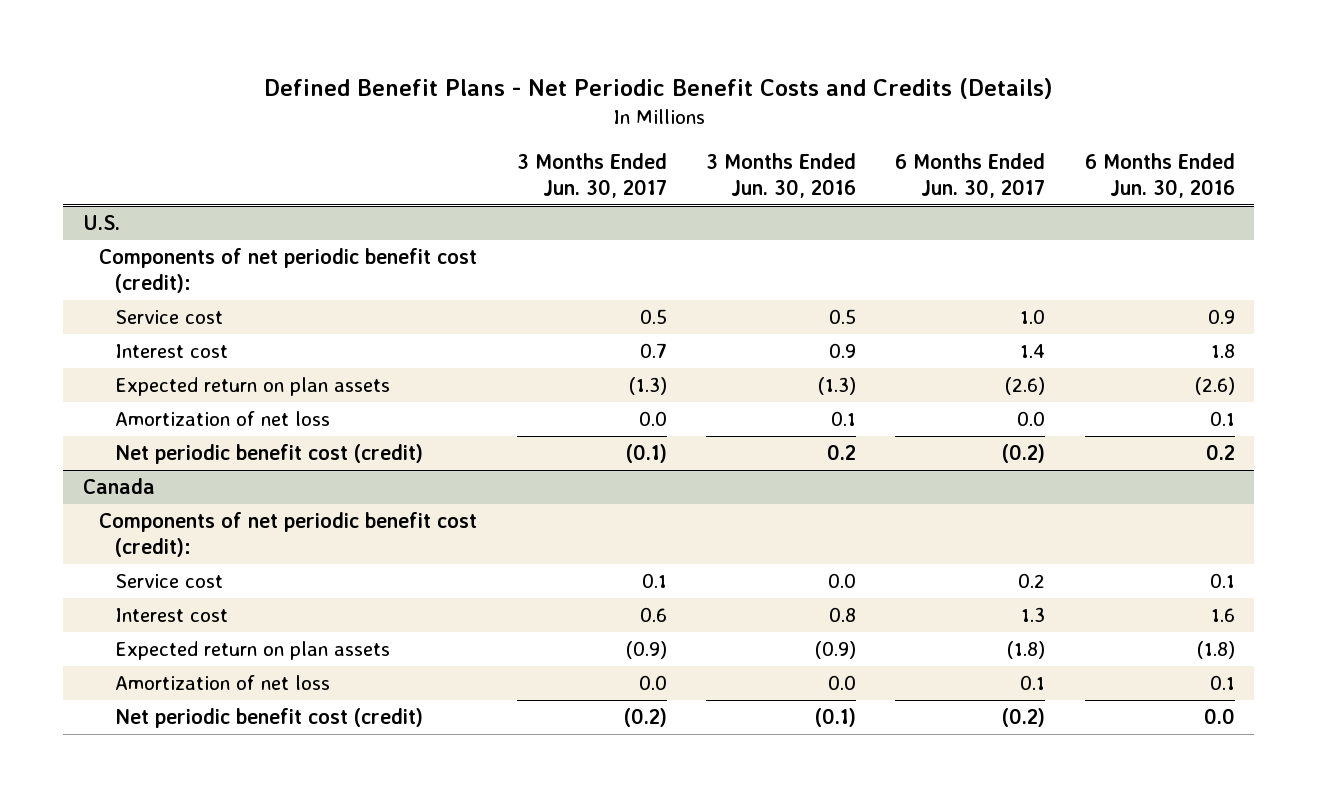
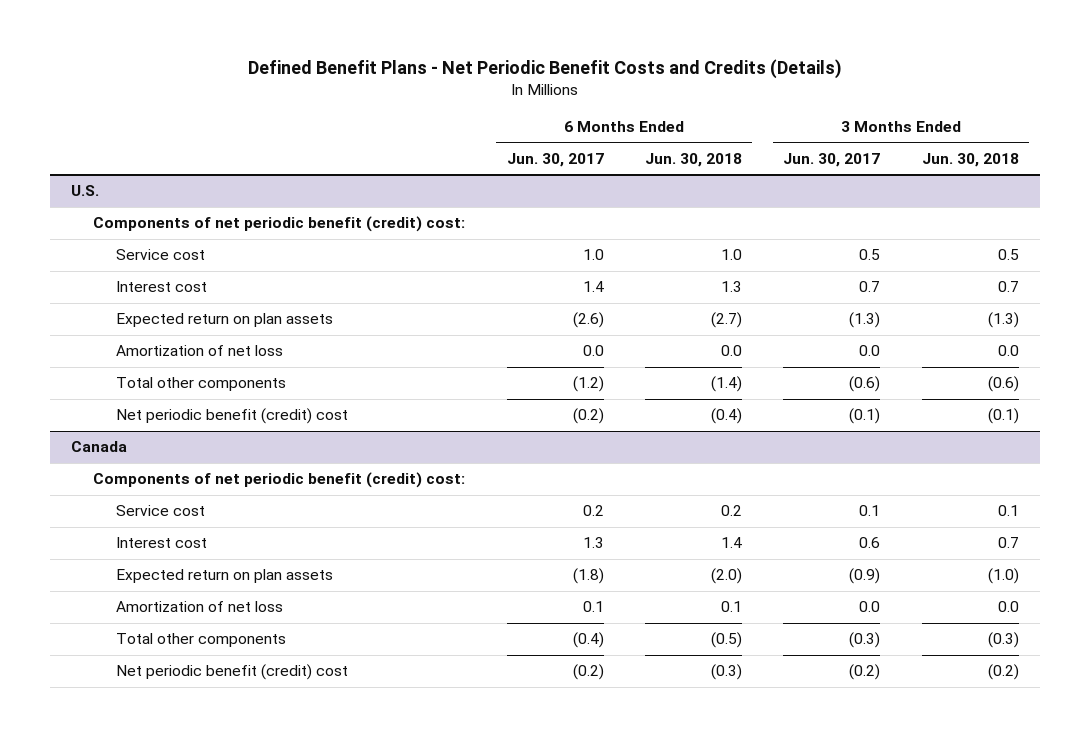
[705,152,856,198] 3 Months Ended Jun. 30, 2016 -> none
[1084,152,1235,198] 6 Months Ended Jun. 30, 2016 -> none
none -> [645,152,743,167] Jun. 30, 2018
none -> [921,152,1019,167] Jun. 30, 2018
[99,248,478,293] Components of net periodic benefit cost (credit): -> [93,216,466,233] Components of net periodic benefit (credit) cost:
none -> [115,377,286,392] Total other components
[115,444,424,465] Net periodic benefit cost (credit) -> [115,408,348,425] Net periodic benefit (credit) cost
[99,512,478,557] Components of net periodic benefit cost (credit): -> [93,472,466,489] Components of net periodic benefit (credit) cost:
none -> [115,633,286,648] Total other components
[115,708,424,729] Net periodic benefit cost (credit) -> [115,664,348,681] Net periodic benefit (credit) cost

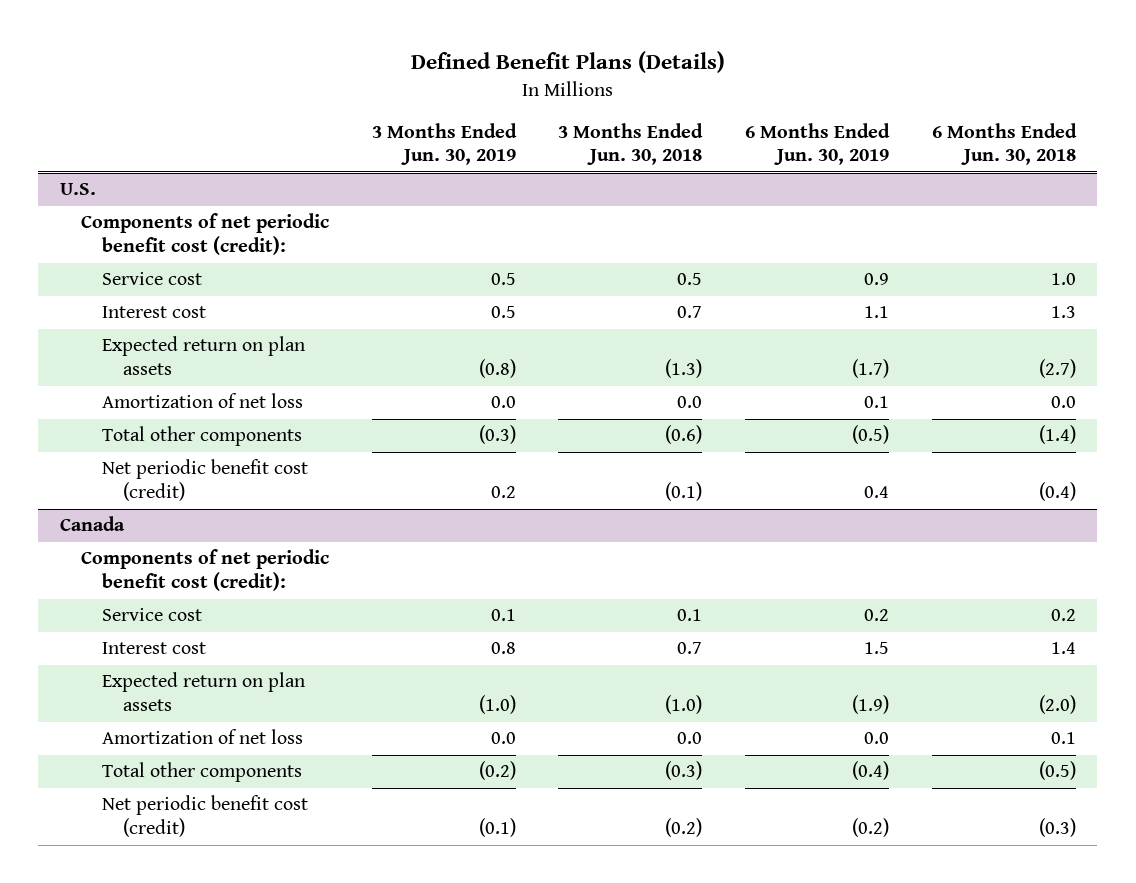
[247,59,842,80] Defined Benefit Plans - Net Periodic Benefit Costs and Credits (Details) -> [410,51,725,74] Defined Benefit Plans (Details)
[506,152,604,167] Jun. 30, 2017 -> none
[783,152,881,167] Jun. 30, 2017 -> none
none -> [371,122,517,166] 3 Months Ended Jun. 30, 2019
none -> [744,122,890,166] 6 Months Ended Jun. 30, 2019
[93,216,466,233] Components of net periodic benefit (credit) cost: -> [80,213,329,256] Components of net periodic benefit cost (credit):
[115,408,348,425] Net periodic benefit (credit) cost -> [101,459,308,502] Net periodic benefit cost (credit)
[93,472,466,489] Components of net periodic benefit (credit) cost: -> [80,549,329,592] Components of net periodic benefit cost (credit):
[115,664,348,681] Net periodic benefit (credit) cost -> [101,795,308,838] Net periodic benefit cost (credit)

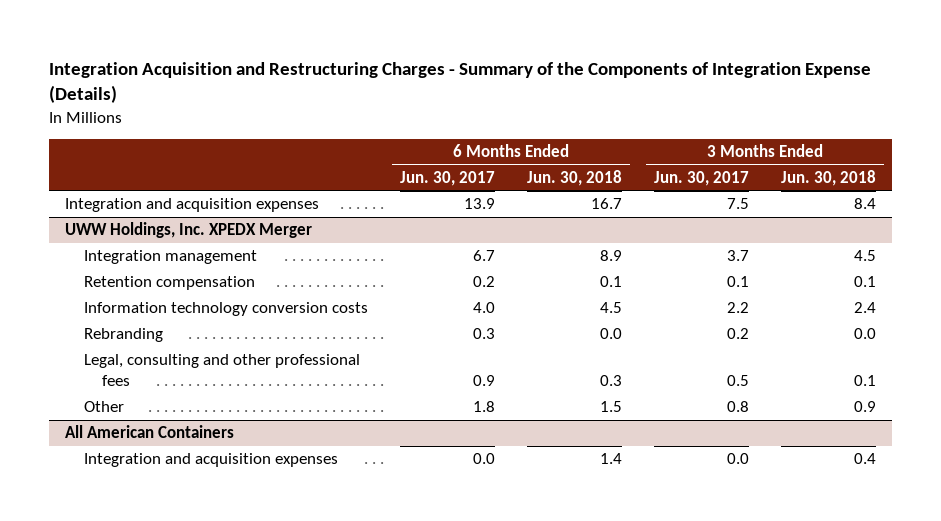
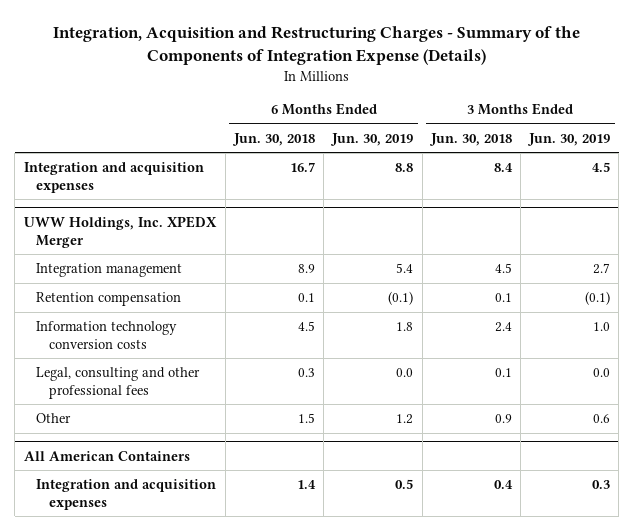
[49,61,872,104] Integration Acquisition and Restructuring Charges - Summary of the Components of Integration Expense (Details) -> [52,25,580,65] Integration, Acquisition and Restructuring Charges - Summary of the Components of Integration Expense (Details)
[399,170,495,186] Jun. 30, 2017 -> none
[653,170,749,186] Jun. 30, 2017 -> none
none -> [330,132,414,146] Jun. 30, 2019
none -> [527,132,611,146] Jun. 30, 2019
[83,328,163,343] Rebranding -> none

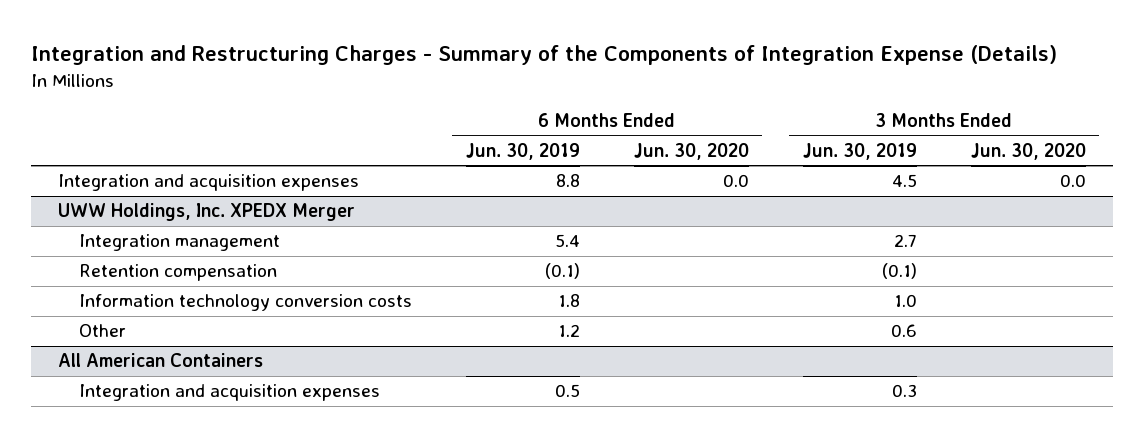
[52,25,580,65] Integration, Acquisition and Restructuring Charges - Summary of the Components of Integration Expense (Details) -> [31,44,1058,65] Integration and Restructuring Charges - Summary of the Components of Integration Expense (Details)
[231,132,315,146] Jun. 30, 2018 -> none
[428,132,512,146] Jun. 30, 2018 -> none
none -> [633,142,749,160] Jun. 30, 2020
none -> [970,142,1086,160] Jun. 30, 2020
[36,367,201,399] Legal, consulting and other professional fees -> none

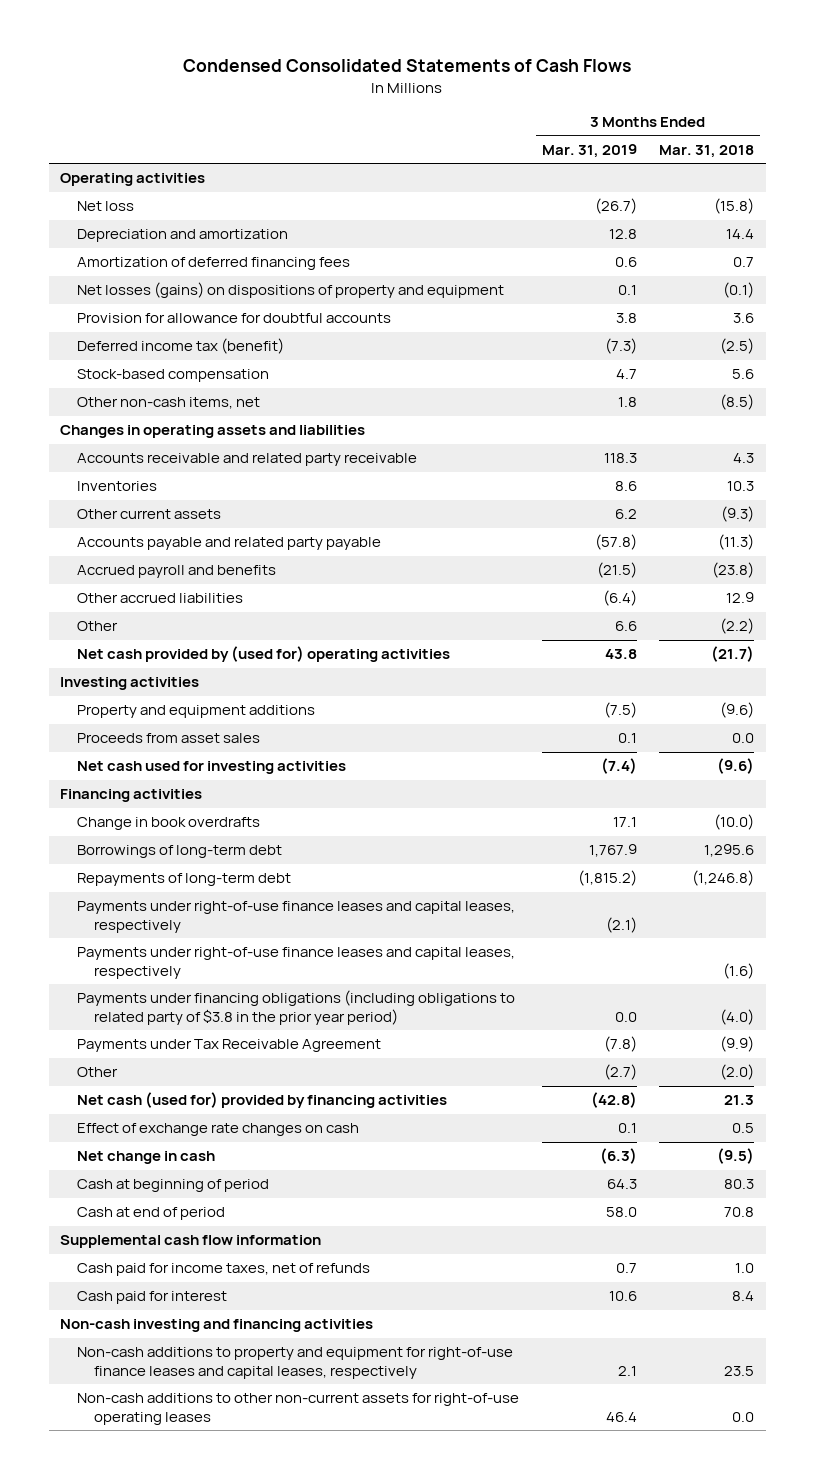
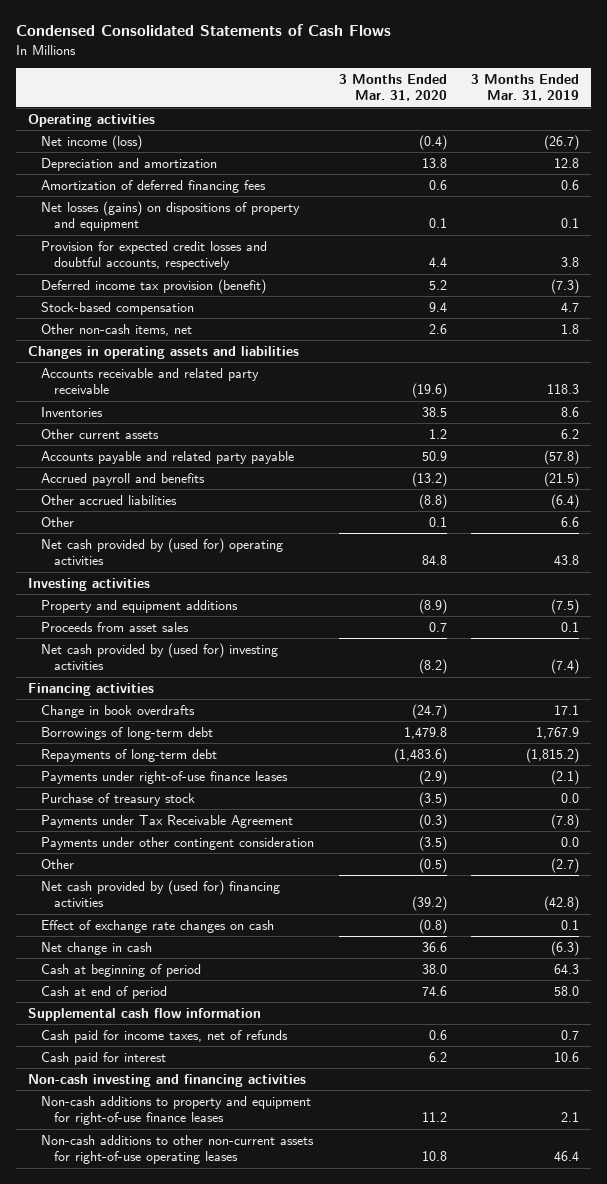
[659,145,755,159] Mar. 31, 2018 -> none
none -> [338,73,447,102] 3 Months Ended Mar. 31, 2020
[77,201,135,212] Net loss -> [41,134,143,150] Net income (loss)
[77,313,392,324] Provision for allowance for doubtful accounts -> none
none -> [41,240,268,271] Provision for expected credit losses and doubtful accounts, respectively
[77,338,285,355] Deferred income tax (benefit) -> [41,278,267,294] Deferred income tax provision (benefit)
[77,761,347,775] Net cash used for investing activities -> [41,642,279,671] Net cash provided by (used for) investing activities
[77,947,516,979] Payments under right-of-use finance leases and capital leases, respectively -> none
[77,990,516,1025] Payments under financing obligations (including obligations to related party of $3.8 in the prior year period) -> none
[77,901,516,933] Payments under right-of-use finance leases and capital leases, respectively -> [41,770,289,784] Payments under right-of-use finance leases
none -> [41,792,196,806] Purchase of treasury stock
none -> [41,836,315,850] Payments under other contingent consideration
[77,1092,448,1109] Net cash (used for) provided by financing activities -> [41,879,281,908] Net cash provided by (used for) financing activities
[77,1347,514,1379] Non-cash additions to property and equipment for right-of-use finance leases and capital leases, respectively -> [41,1095,312,1126] Non-cash additions to property and equipment for right-of-use finance leases

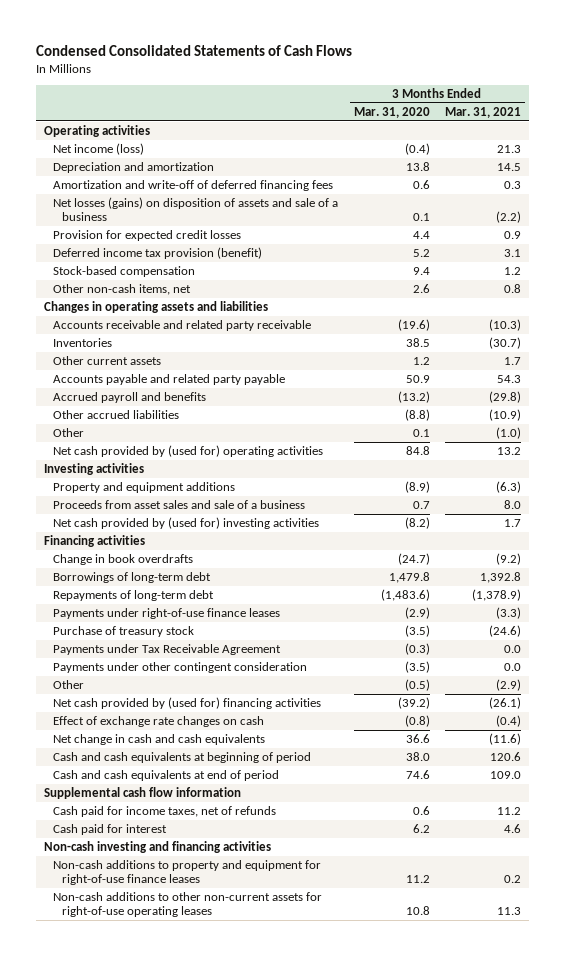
[470,73,579,102] 3 Months Ended Mar. 31, 2019 -> none
none -> [445,106,522,118] Mar. 31, 2021
[41,179,267,193] Amortization of deferred financing fees -> [53,179,334,191] Amortization and write-off of deferred financing fees
[41,200,301,232] Net losses (gains) on dispositions of property and equipment -> [53,196,339,222] Net losses (gains) on disposition of assets and sale of a business
[41,240,268,271] Provision for expected credit losses and doubtful accounts, respectively -> [53,229,242,241] Provision for expected credit losses
[41,621,190,632] Proceeds from asset sales -> none
none -> [53,499,306,509] Proceeds from asset sales and sale of a business
[41,941,153,955] Net change in cash -> [53,733,266,745] Net change in cash and cash equivalents
[41,963,202,977] Cash at beginning of period -> [53,751,312,763] Cash and cash equivalents at beginning of period
[41,985,168,999] Cash at end of period -> [53,769,280,781] Cash and cash equivalents at end of period

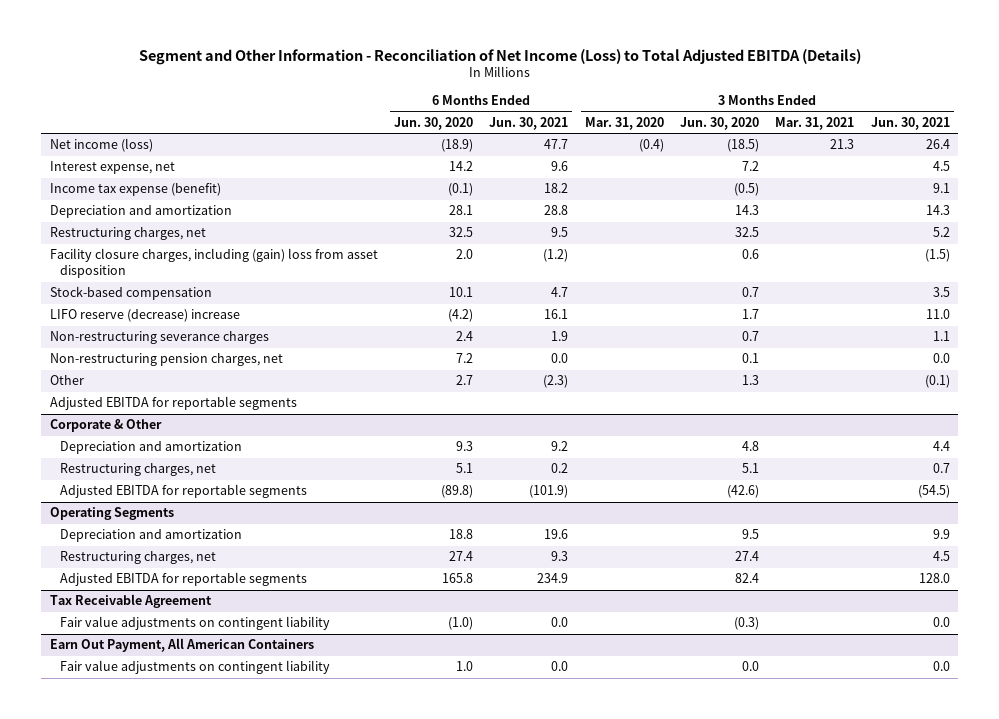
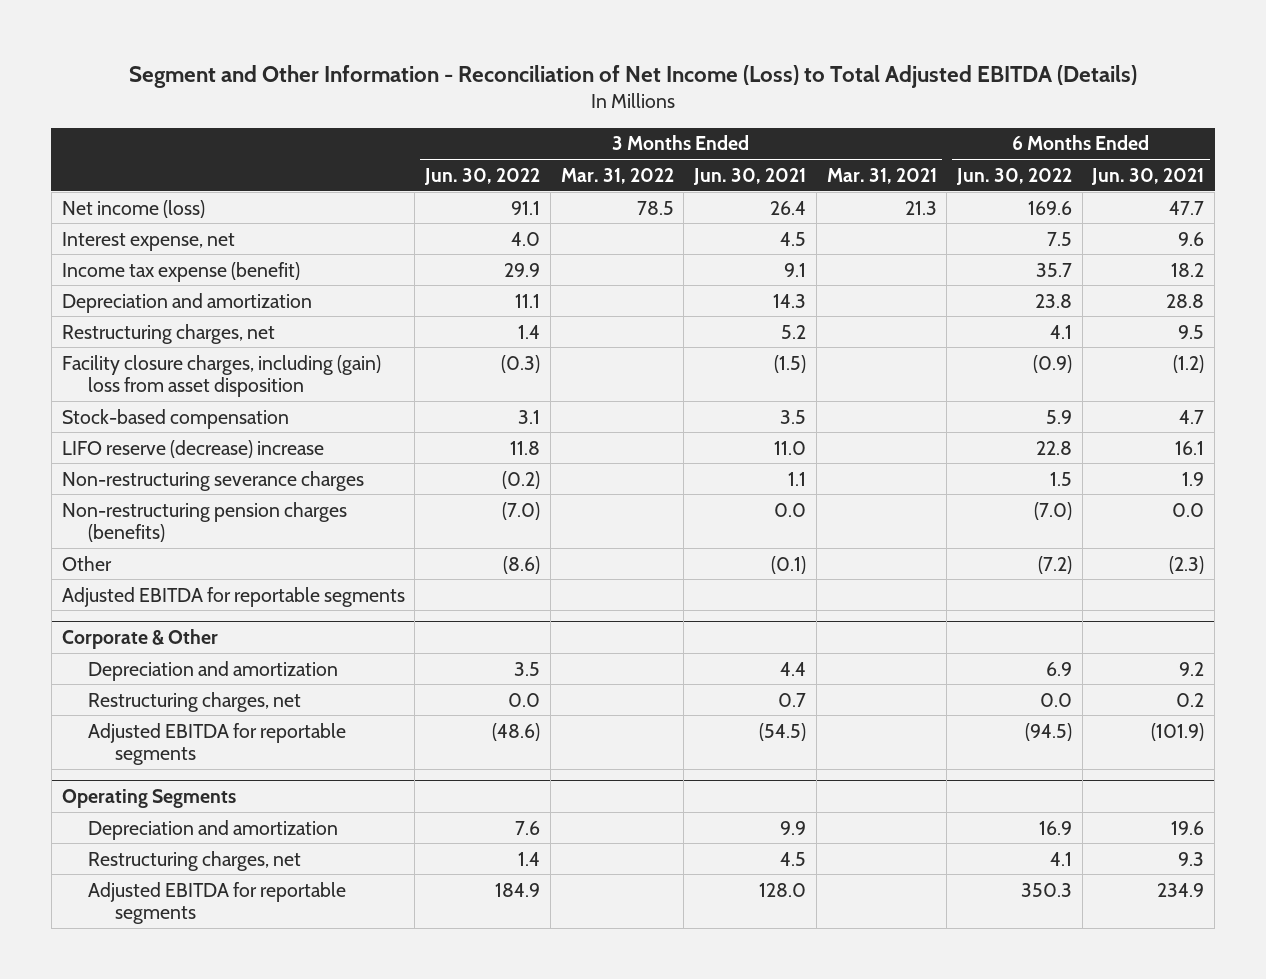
[393,116,473,130] Jun. 30, 2020 -> none
[584,116,664,130] Mar. 31, 2020 -> none
[680,116,760,130] Jun. 30, 2020 -> none
none -> [424,167,541,185] Jun. 30, 2022
none -> [560,167,674,184] Mar. 31, 2022
none -> [955,167,1072,185] Jun. 30, 2022
[49,353,283,367] Non-restructuring pension charges, net -> [61,501,347,543] Non-restructuring pension charges (benefits)
[49,594,212,609] Tax Receivable Agreement -> none
[59,616,330,631] Fair value adjustments on contingent liability -> none
[49,638,314,653] Earn Out Payment, All American Containers -> none
[59,660,330,675] Fair value adjustments on contingent liability -> none

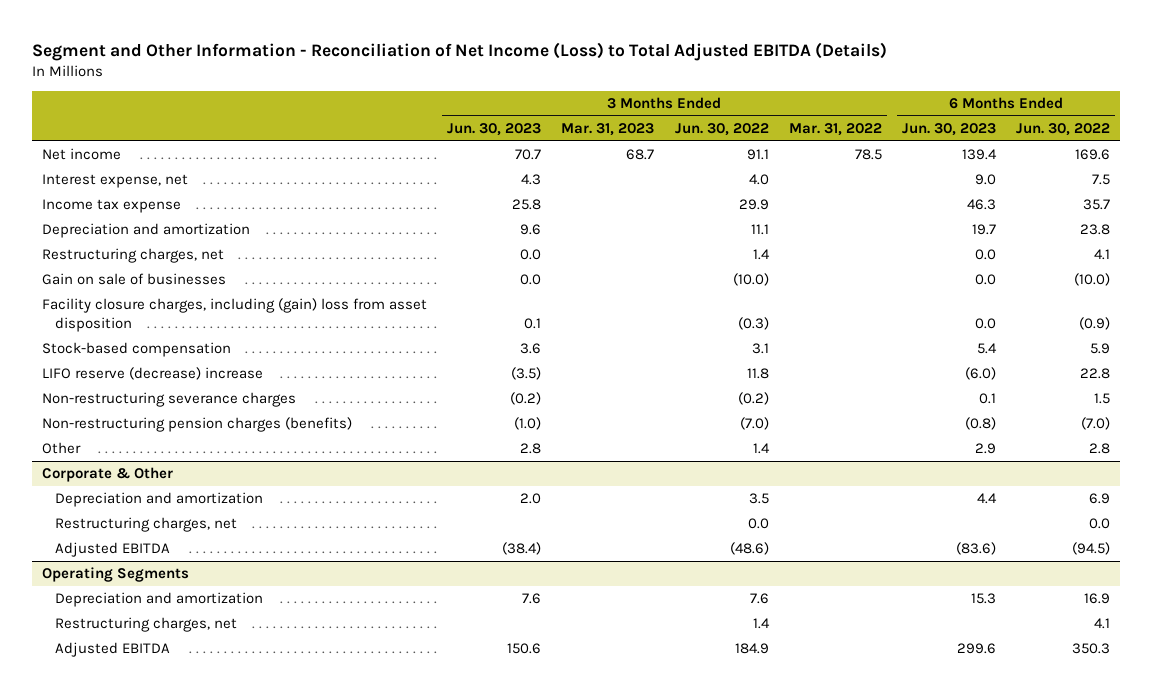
[693,167,807,185] Jun. 30, 2021 -> none
[826,167,937,184] Mar. 31, 2021 -> none
[1091,167,1205,185] Jun. 30, 2021 -> none
none -> [447,123,542,137] Jun. 30, 2023
none -> [561,123,655,137] Mar. 31, 2023
none -> [901,123,996,137] Jun. 30, 2023
[61,199,205,218] Net income (loss) -> [42,148,122,161] Net income
[61,261,300,282] Income tax expense (benefit) -> [42,199,182,214] Income tax expense
none -> [42,273,227,286] Gain on sale of businesses
[61,586,405,607] Adjusted EBITDA for reportable segments -> none
[503,555,541,574] (8.6) -> [752,443,770,455] 1.4
[1037,555,1072,574] (7.2) -> [1088,443,1110,455] 2.8
[88,722,347,766] Adjusted EBITDA for reportable segments -> [54,542,170,558] Adjusted EBITDA
[88,881,347,925] Adjusted EBITDA for reportable segments -> [54,642,170,658] Adjusted EBITDA

